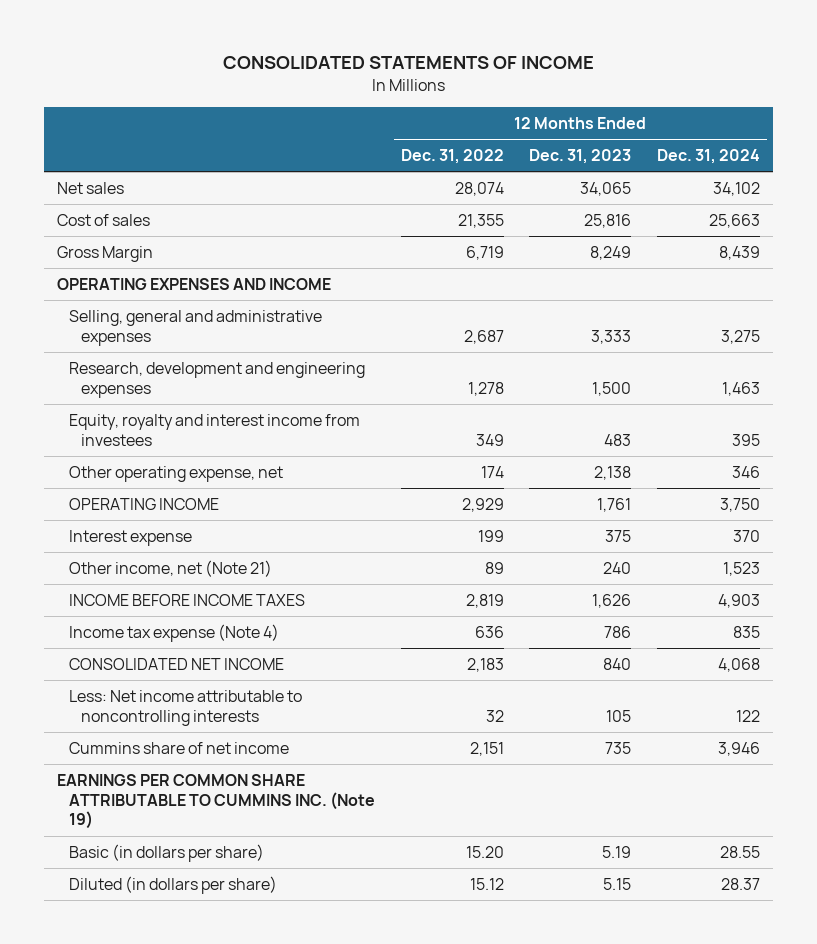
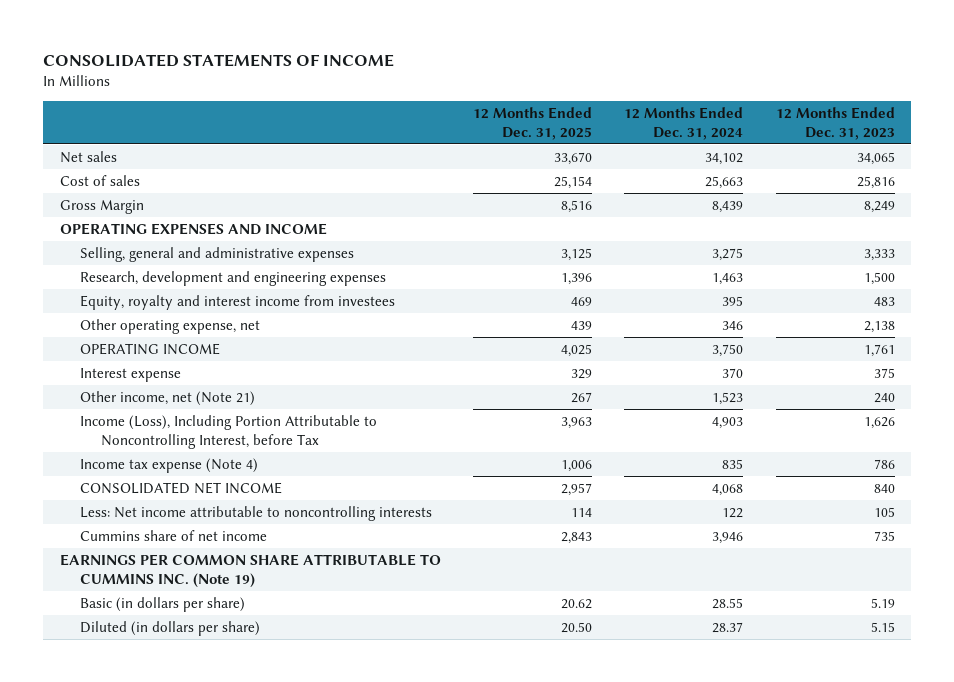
[400,149,504,165] Dec. 31, 2022 -> none
none -> [472,106,592,140] 12 Months Ended Dec. 31, 2025
[68,593,305,606] INCOME BEFORE INCOME TAXES -> [80,414,378,449] Income (Loss), Including Portion Attributable to Noncontrolling Interest, before Tax

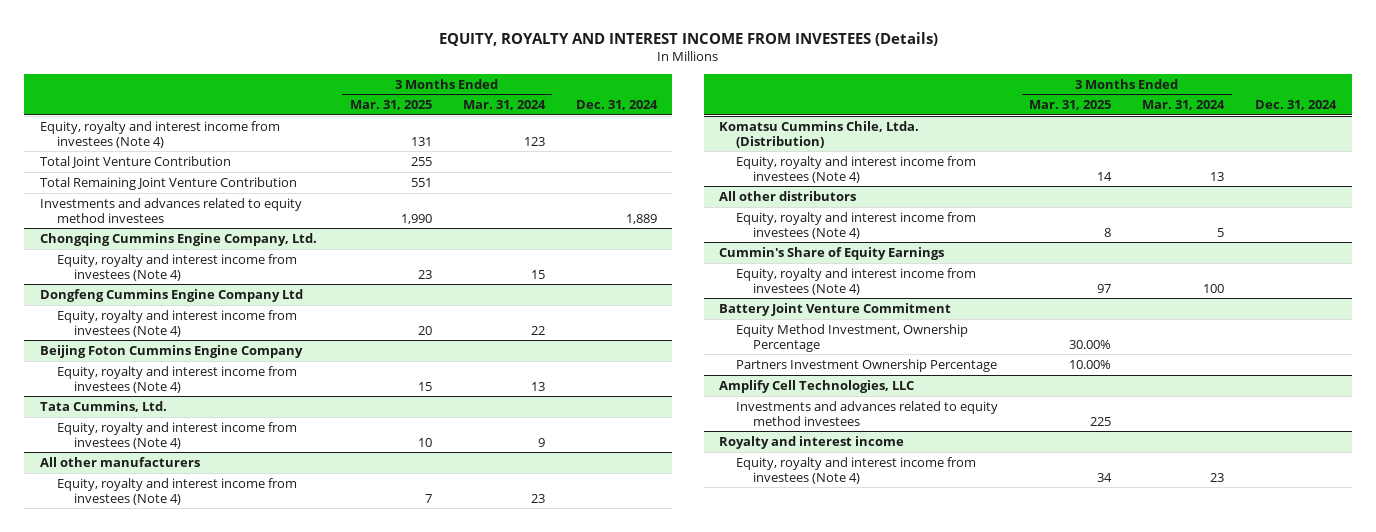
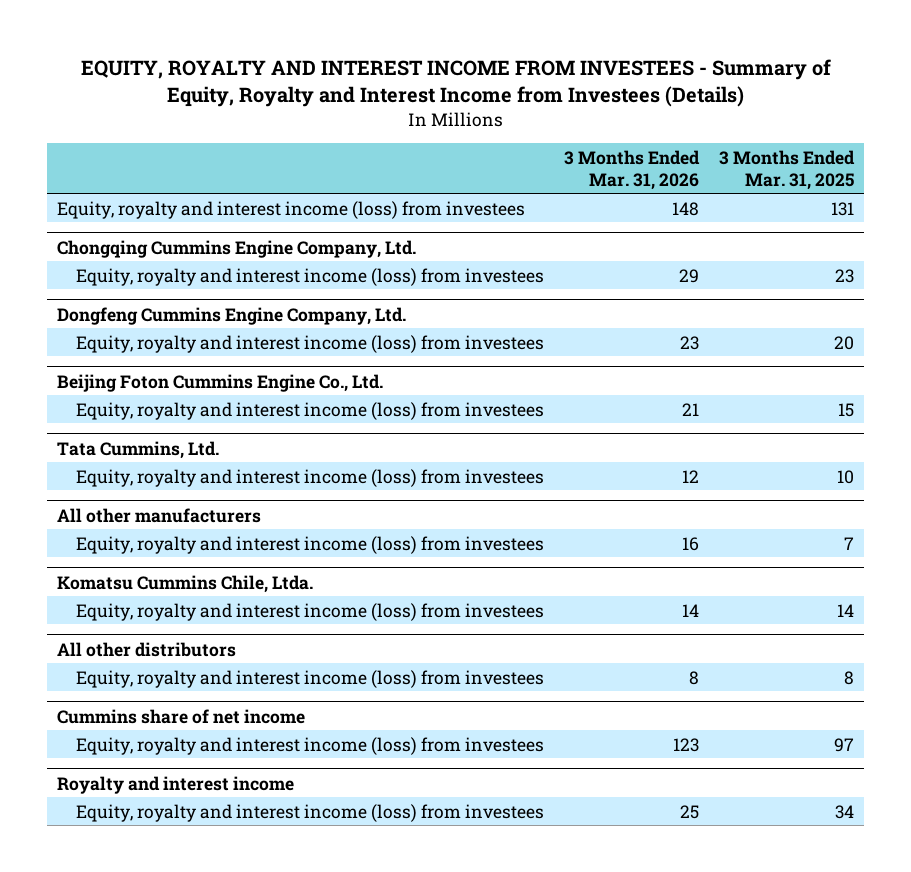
[439,32,939,47] EQUITY, ROYALTY AND INTEREST INCOME FROM INVESTEES (Details) -> [80,58,831,107] EQUITY, ROYALTY AND INTEREST INCOME FROM INVESTEES - Summary of Equity, Royalty and Interest Income from Investees (Details)
[462,100,546,111] Mar. 31, 2024 -> none
[575,100,658,111] Dec. 31, 2024 -> none
none -> [563,149,700,190] 3 Months Ended Mar. 31, 2026
[39,155,231,168] Total Joint Venture Contribution -> none
[39,176,297,190] Total Remaining Joint Venture Contribution -> none
[39,197,302,223] Investments and advances related to equity method investees -> none
[39,120,280,148] Equity, royalty and interest income from investees (Note 4) -> [57,200,526,219] Equity, royalty and interest income (loss) from investees
[56,253,297,281] Equity, royalty and interest income from investees (Note 4) -> [75,267,544,286] Equity, royalty and interest income (loss) from investees
[39,288,303,302] Dongfeng Cummins Engine Company Ltd -> [57,306,407,325] Dongfeng Cummins Engine Company, Ltd.
[56,309,297,337] Equity, royalty and interest income from investees (Note 4) -> [75,334,544,353] Equity, royalty and interest income (loss) from investees
[39,344,303,358] Beijing Foton Cummins Engine Company -> [57,373,384,392] Beijing Foton Cummins Engine Co., Ltd.
[56,365,297,393] Equity, royalty and interest income from investees (Note 4) -> [75,401,544,420] Equity, royalty and interest income (loss) from investees
[56,421,297,449] Equity, royalty and interest income from investees (Note 4) -> [75,468,544,487] Equity, royalty and interest income (loss) from investees
[56,477,297,505] Equity, royalty and interest income from investees (Note 4) -> [75,535,544,554] Equity, royalty and interest income (loss) from investees
[719,120,920,148] Komatsu Cummins Chile, Ltda. (Distribution) -> [57,574,314,593] Komatsu Cummins Chile, Ltda.
[736,155,977,183] Equity, royalty and interest income from investees (Note 4) -> [75,602,544,621] Equity, royalty and interest income (loss) from investees
[719,302,952,316] Battery Joint Venture Commitment -> none
[736,323,969,352] Equity Method Investment, Ownership Percentage -> none
[736,358,998,372] Partners Investment Ownership Percentage -> none
[719,379,915,393] Amplify Cell Technologies, LLC -> none
[736,400,999,426] Investments and advances related to equity method investees -> none
[736,211,977,239] Equity, royalty and interest income from investees (Note 4) -> [75,669,544,688] Equity, royalty and interest income (loss) from investees
[719,246,945,260] Cummin's Share of Equity Earnings -> [57,708,306,724] Cummins share of net income
[736,267,977,295] Equity, royalty and interest income from investees (Note 4) -> [75,736,544,755] Equity, royalty and interest income (loss) from investees
[736,456,977,484] Equity, royalty and interest income from investees (Note 4) -> [75,803,544,822] Equity, royalty and interest income (loss) from investees

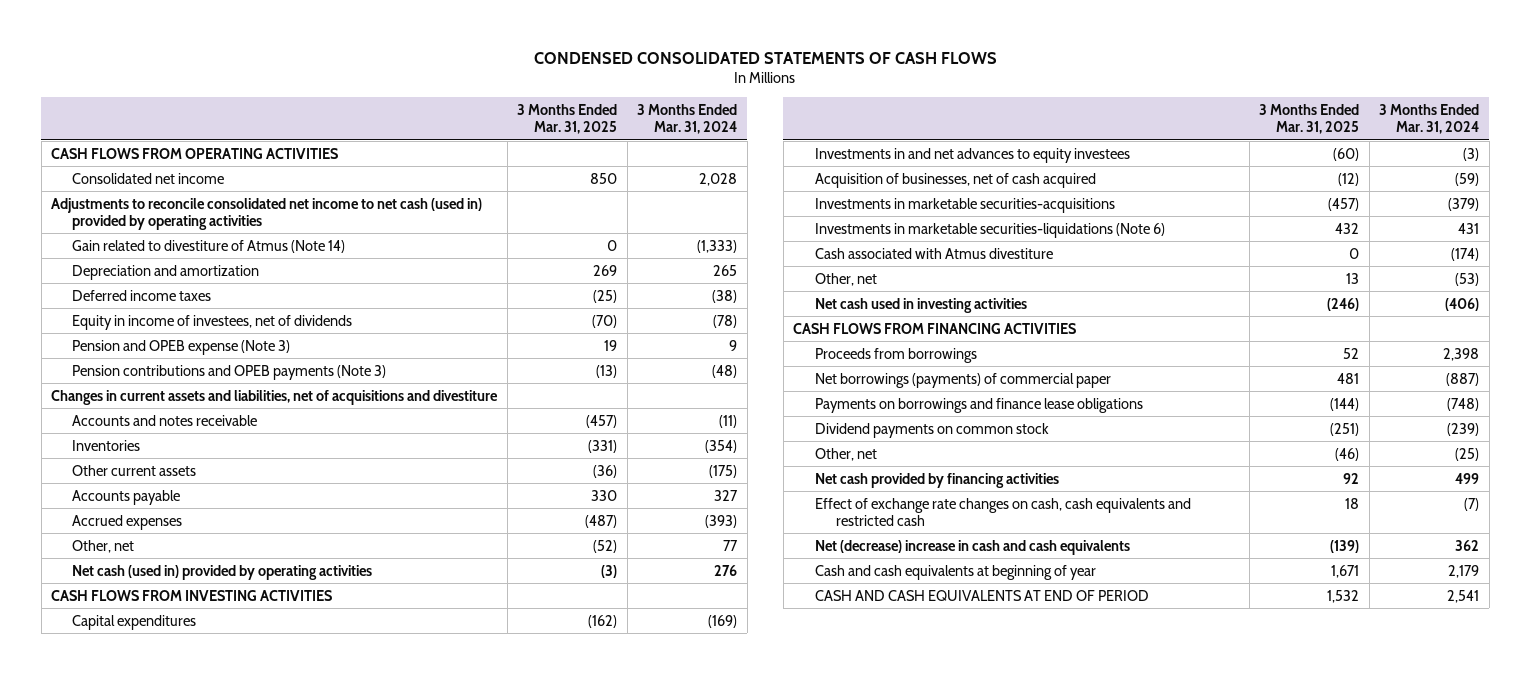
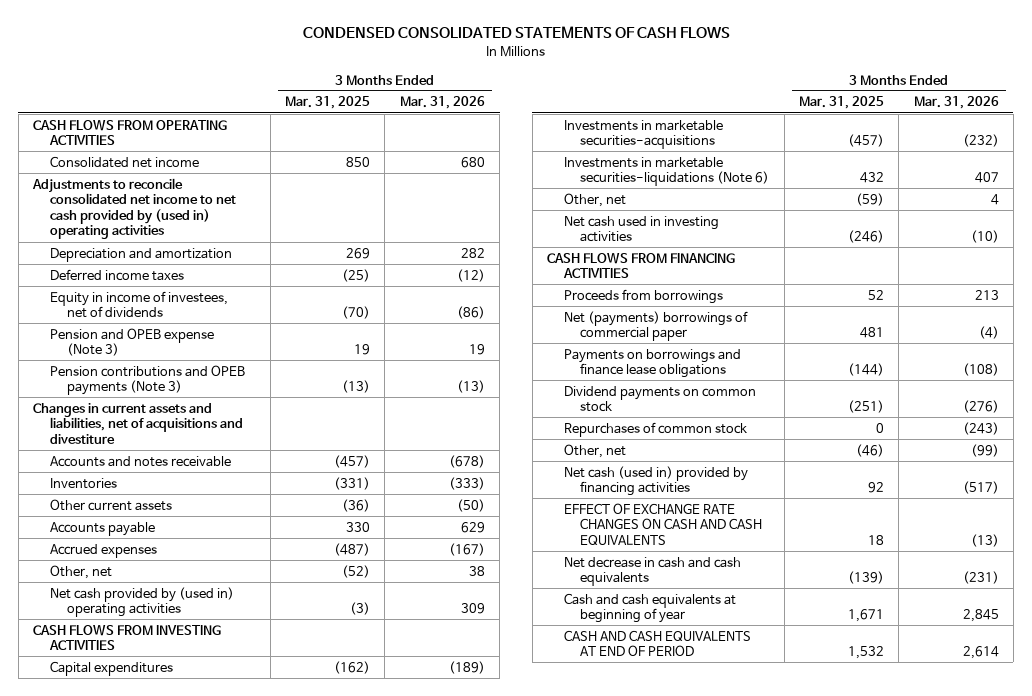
[637,104,738,135] 3 Months Ended Mar. 31, 2024 -> none
none -> [399,96,485,110] Mar. 31, 2026
[72,239,346,253] Gain related to divestiture of Atmus (Note 14) -> none
[51,197,483,230] Adjustments to reconcile consolidated net income to net cash (used in) provided by operating activities -> [32,177,236,240] Adjustments to reconcile consolidated net income to net cash provided by (used in) operating activities
[72,564,373,580] Net cash (used in) provided by operating activities -> [49,586,234,618] Net cash provided by (used in) operating activities
[814,147,1130,163] Investments in and net advances to equity investees -> none
[814,172,1096,188] Acquisition of businesses, net of cash acquired -> none
[814,247,1053,259] Cash associated with Atmus divestiture -> none
[1346,272,1360,284] 13 -> [855,192,884,206] (59)
[814,372,1111,388] Net borrowings (payments) of commercial paper -> [563,310,748,342] Net (payments) borrowings of commercial paper
none -> [563,421,747,437] Repurchases of common stock
[814,472,1059,488] Net cash provided by financing activities -> [563,465,748,497] Net cash (used in) provided by financing activities
[814,497,1191,526] Effect of exchange rate changes on cash, cash equivalents and restricted cash -> [563,502,763,545] EFFECT OF EXCHANGE RATE CHANGES ON CASH AND CASH EQUIVALENTS
[814,539,1130,555] Net (decrease) increase in cash and cash equivalents -> [563,556,741,587] Net decrease in cash and cash equivalents

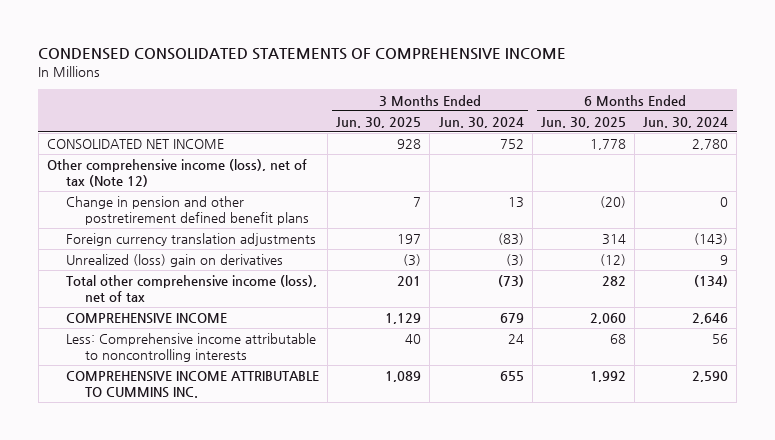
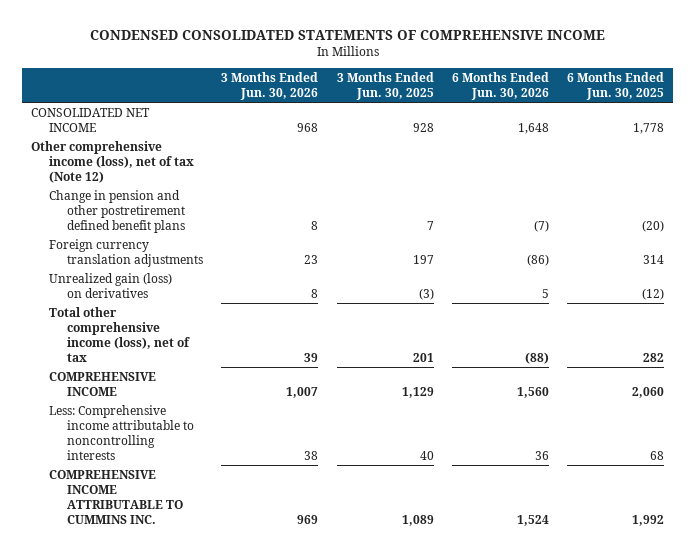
[438,116,524,128] Jun. 30, 2024 -> none
[643,116,729,128] Jun. 30, 2024 -> none
none -> [221,72,319,101] 3 Months Ended Jun. 30, 2026
none -> [451,72,549,101] 6 Months Ended Jun. 30, 2026
[65,254,283,268] Unrealized (loss) gain on derivatives -> [49,272,173,298] Unrealized gain (loss) on derivatives

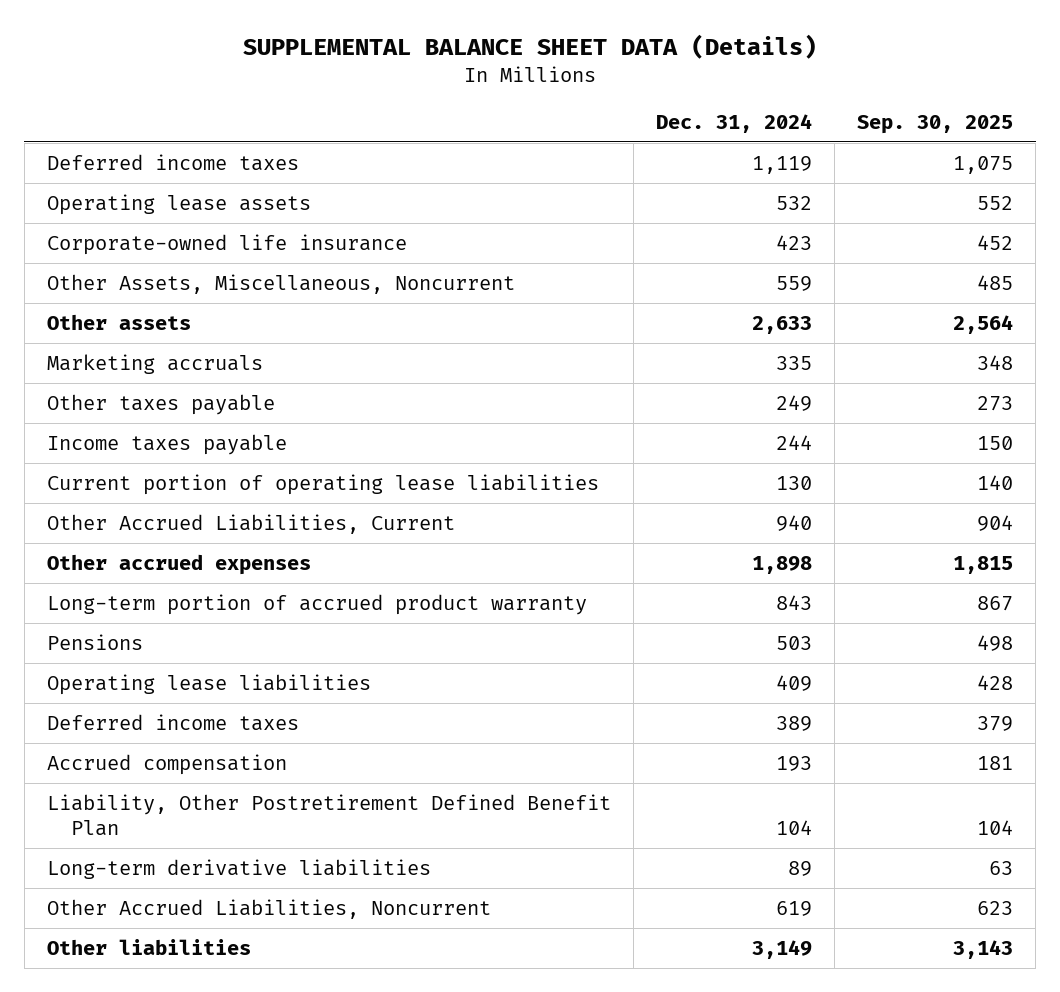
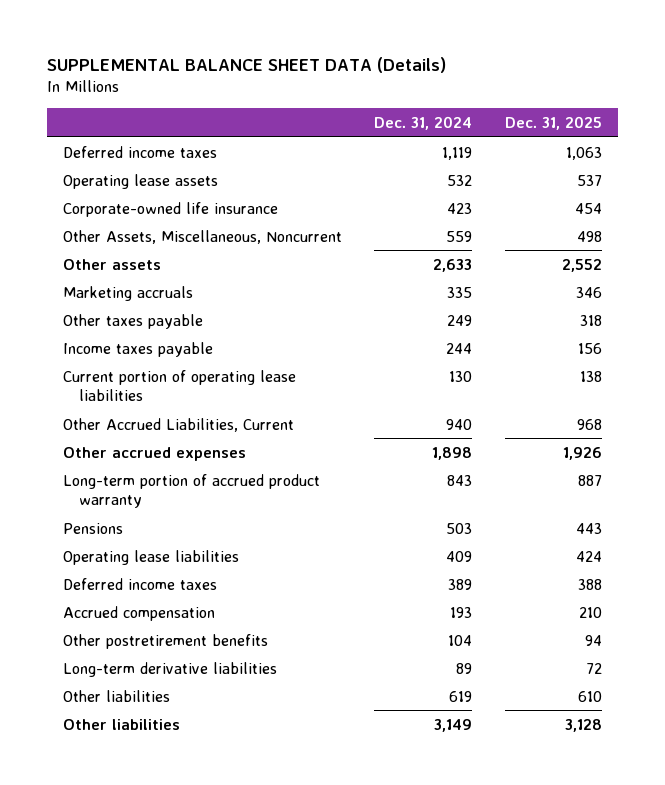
[857,114,1014,134] Sep. 30, 2025 -> none
none -> [504,115,602,130] Dec. 31, 2025
[46,793,611,837] Liability, Other Postretirement Defined Benefit Plan -> [62,633,268,649] Other postretirement benefits
[46,898,491,919] Other Accrued Liabilities, Noncurrent -> [62,689,170,702] Other liabilities

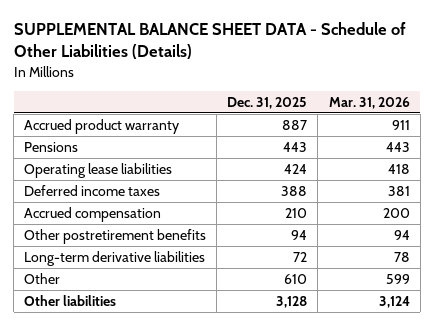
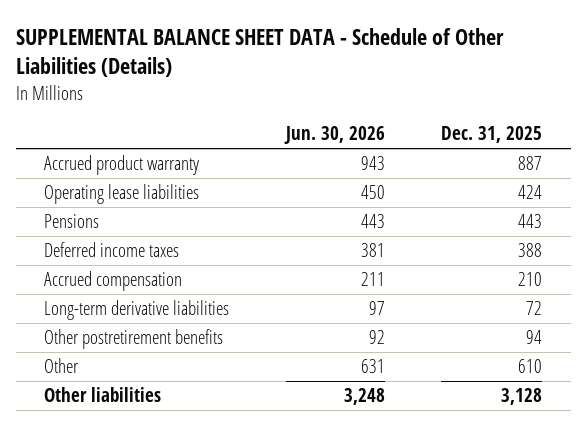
[328,96,410,109] Mar. 31, 2026 -> none
none -> [283,126,385,145] Jun. 30, 2026
[24,142,79,153] Pensions -> [43,214,99,229] Pensions
[24,229,207,245] Other postretirement benefits -> [43,329,223,350] Other postretirement benefits

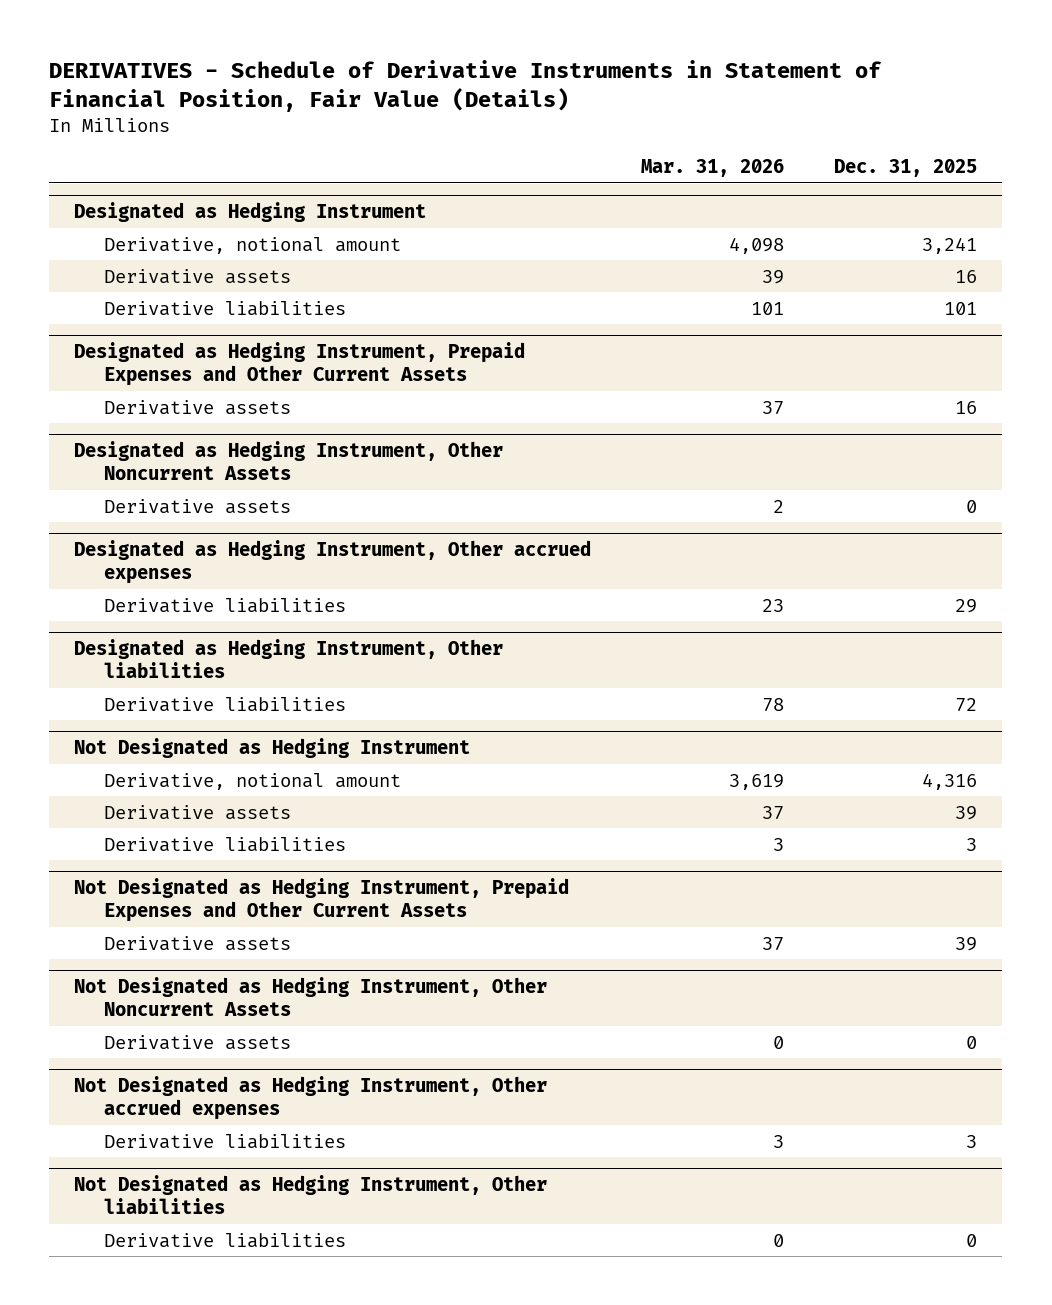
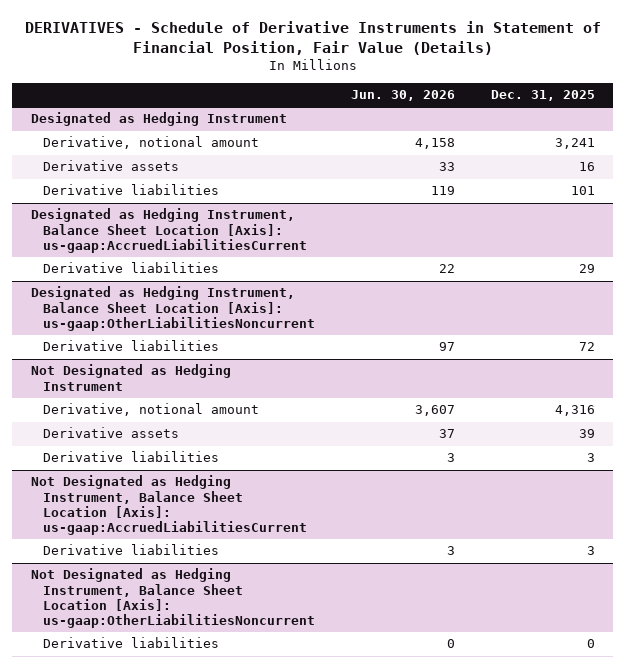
[641,158,785,177] Mar. 31, 2026 -> none
none -> [350,90,455,102] Jun. 30, 2026
[74,342,526,387] Designated as Hedging Instrument, Prepaid Expenses and Other Current Assets -> none
[103,399,291,415] Derivative assets -> none
[74,441,504,481] Designated as Hedging Instrument, Other Noncurrent Assets -> none
[103,498,291,514] Derivative assets -> none
[74,540,592,585] Designated as Hedging Instrument, Other accrued expenses -> none
none -> [30,208,307,254] Designated as Hedging Instrument, Balance Sheet Location [Axis]: us-gaap:AccruedLiabilitiesCurrent
[74,639,504,679] Designated as Hedging Instrument, Other liabilities -> none
none -> [30,286,315,332] Designated as Hedging Instrument, Balance Sheet Location [Axis]: us-gaap:OtherLiabilitiesNoncurrent
[74,878,570,923] Not Designated as Hedging Instrument, Prepaid Expenses and Other Current Assets -> none
[103,935,291,951] Derivative assets -> none
[74,977,548,1017] Not Designated as Hedging Instrument, Other Noncurrent Assets -> none
[103,1034,291,1050] Derivative assets -> none
[74,1076,548,1121] Not Designated as Hedging Instrument, Other accrued expenses -> none
none -> [30,475,307,536] Not Designated as Hedging Instrument, Balance Sheet Location [Axis]: us-gaap:AccruedLiabilitiesCurrent
[74,1175,548,1215] Not Designated as Hedging Instrument, Other liabilities -> none
none -> [30,568,315,629] Not Designated as Hedging Instrument, Balance Sheet Location [Axis]: us-gaap:OtherLiabilitiesNoncurrent

